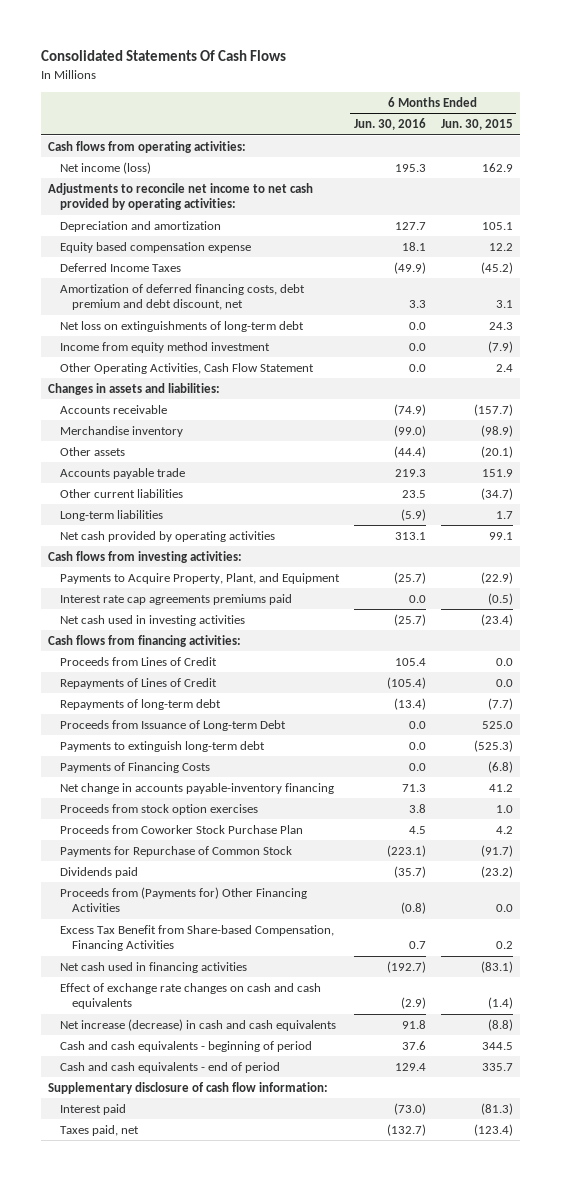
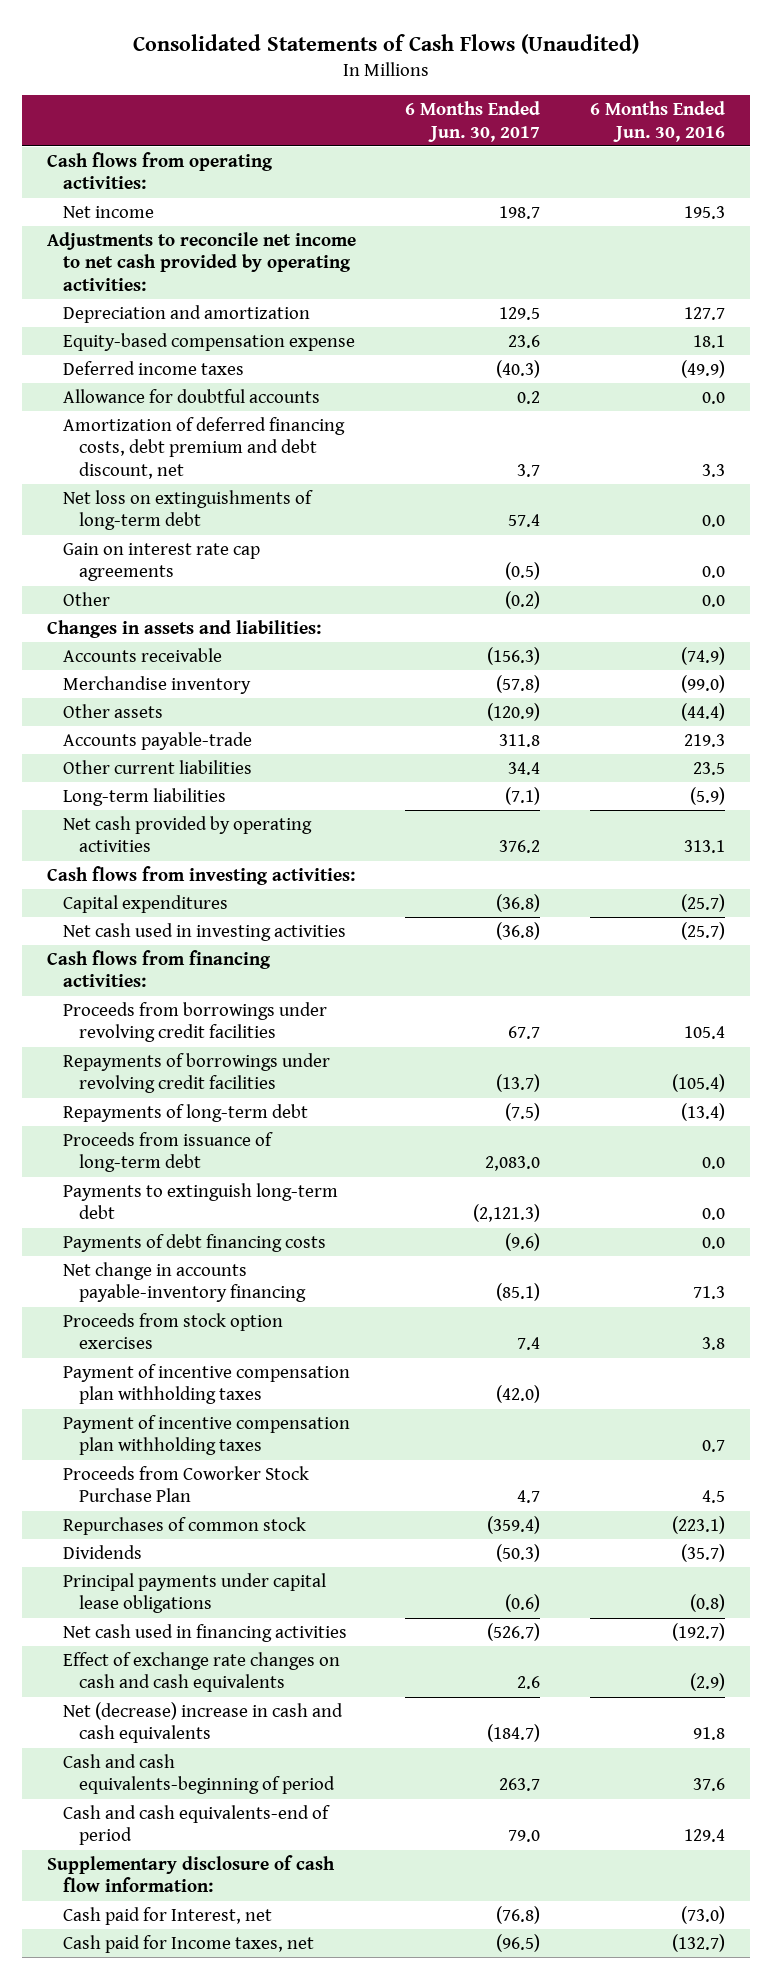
[40,50,286,62] Consolidated Statements Of Cash Flows -> [132,33,639,54] Consolidated Statements of Cash Flows (Unaudited)
[440,119,513,131] Jun. 30, 2015 -> none
none -> [405,101,541,142] 6 Months Ended Jun. 30, 2017
[60,161,152,174] Net income (loss) -> [62,205,154,218] Net income
[60,241,252,253] Equity based compensation expense -> [62,332,355,351] Equity-based compensation expense
[60,262,182,272] Deferred Income Taxes -> [62,360,244,375] Deferred income taxes
none -> [62,388,320,403] Allowance for doubtful accounts
[60,341,271,353] Income from equity method investment -> none
none -> [62,542,260,582] Gain on interest rate cap agreements
[60,362,315,374] Other Operating Activities, Cash Flow Statement -> [62,591,110,606] Other
[60,467,186,479] Accounts payable trade -> [62,731,252,750] Accounts payable-trade
[60,593,293,605] Interest rate cap agreements premiums paid -> none
[60,572,341,584] Payments to Acquire Property, Plant, and Equipment -> [62,894,228,913] Capital expenditures
[60,656,218,666] Proceeds from Lines of Credit -> [62,1001,327,1043] Proceeds from borrowings under revolving credit facilities
[60,677,218,689] Repayments of Lines of Credit -> [62,1052,330,1094] Repayments of borrowings under revolving credit facilities
[60,719,287,731] Proceeds from Issuance of Long-term Debt -> [62,1131,273,1173] Proceeds from issuance of long-term debt
[60,761,211,773] Payments of Financing Costs -> [62,1233,326,1252] Payments of debt financing costs
none -> [62,1363,350,1405] Payment of incentive compensation plan withholding taxes
none -> [62,1414,350,1456] Payment of incentive compensation plan withholding taxes
[60,924,335,952] Excess Tax Benefit from Share-based Compensation, Financing Activities -> none
[60,845,293,857] Payments for Repurchase of Common Stock -> [62,1516,306,1535] Repurchases of common stock
[60,866,139,878] Dividends paid -> [62,1544,142,1559] Dividends
[60,886,308,913] Proceeds from (Payments for) Other Financing Activities -> [62,1572,326,1614] Principal payments under capital lease obligations
[60,1018,337,1031] Net increase (decrease) in cash and cash equivalents -> [62,1701,343,1744] Net (decrease) increase in cash and cash equivalents
[60,1040,313,1052] Cash and cash equivalents - beginning of period -> [62,1753,335,1795] Cash and cash equivalents-beginning of period
[60,1061,281,1073] Cash and cash equivalents - end of period -> [62,1804,330,1846] Cash and cash equivalents-end of period
[60,1103,127,1115] Interest paid -> [62,1906,272,1925] Cash paid for Interest, net
[60,1124,140,1136] Taxes paid, net -> [62,1934,314,1953] Cash paid for Income taxes, net

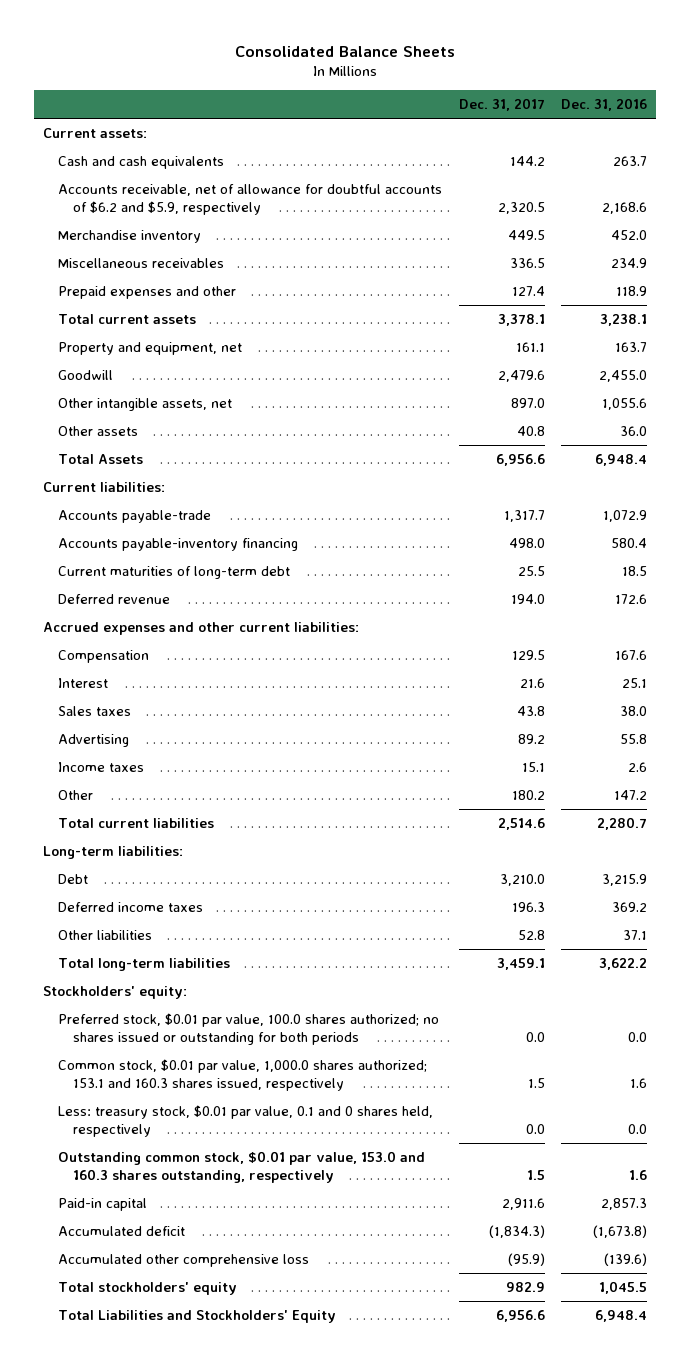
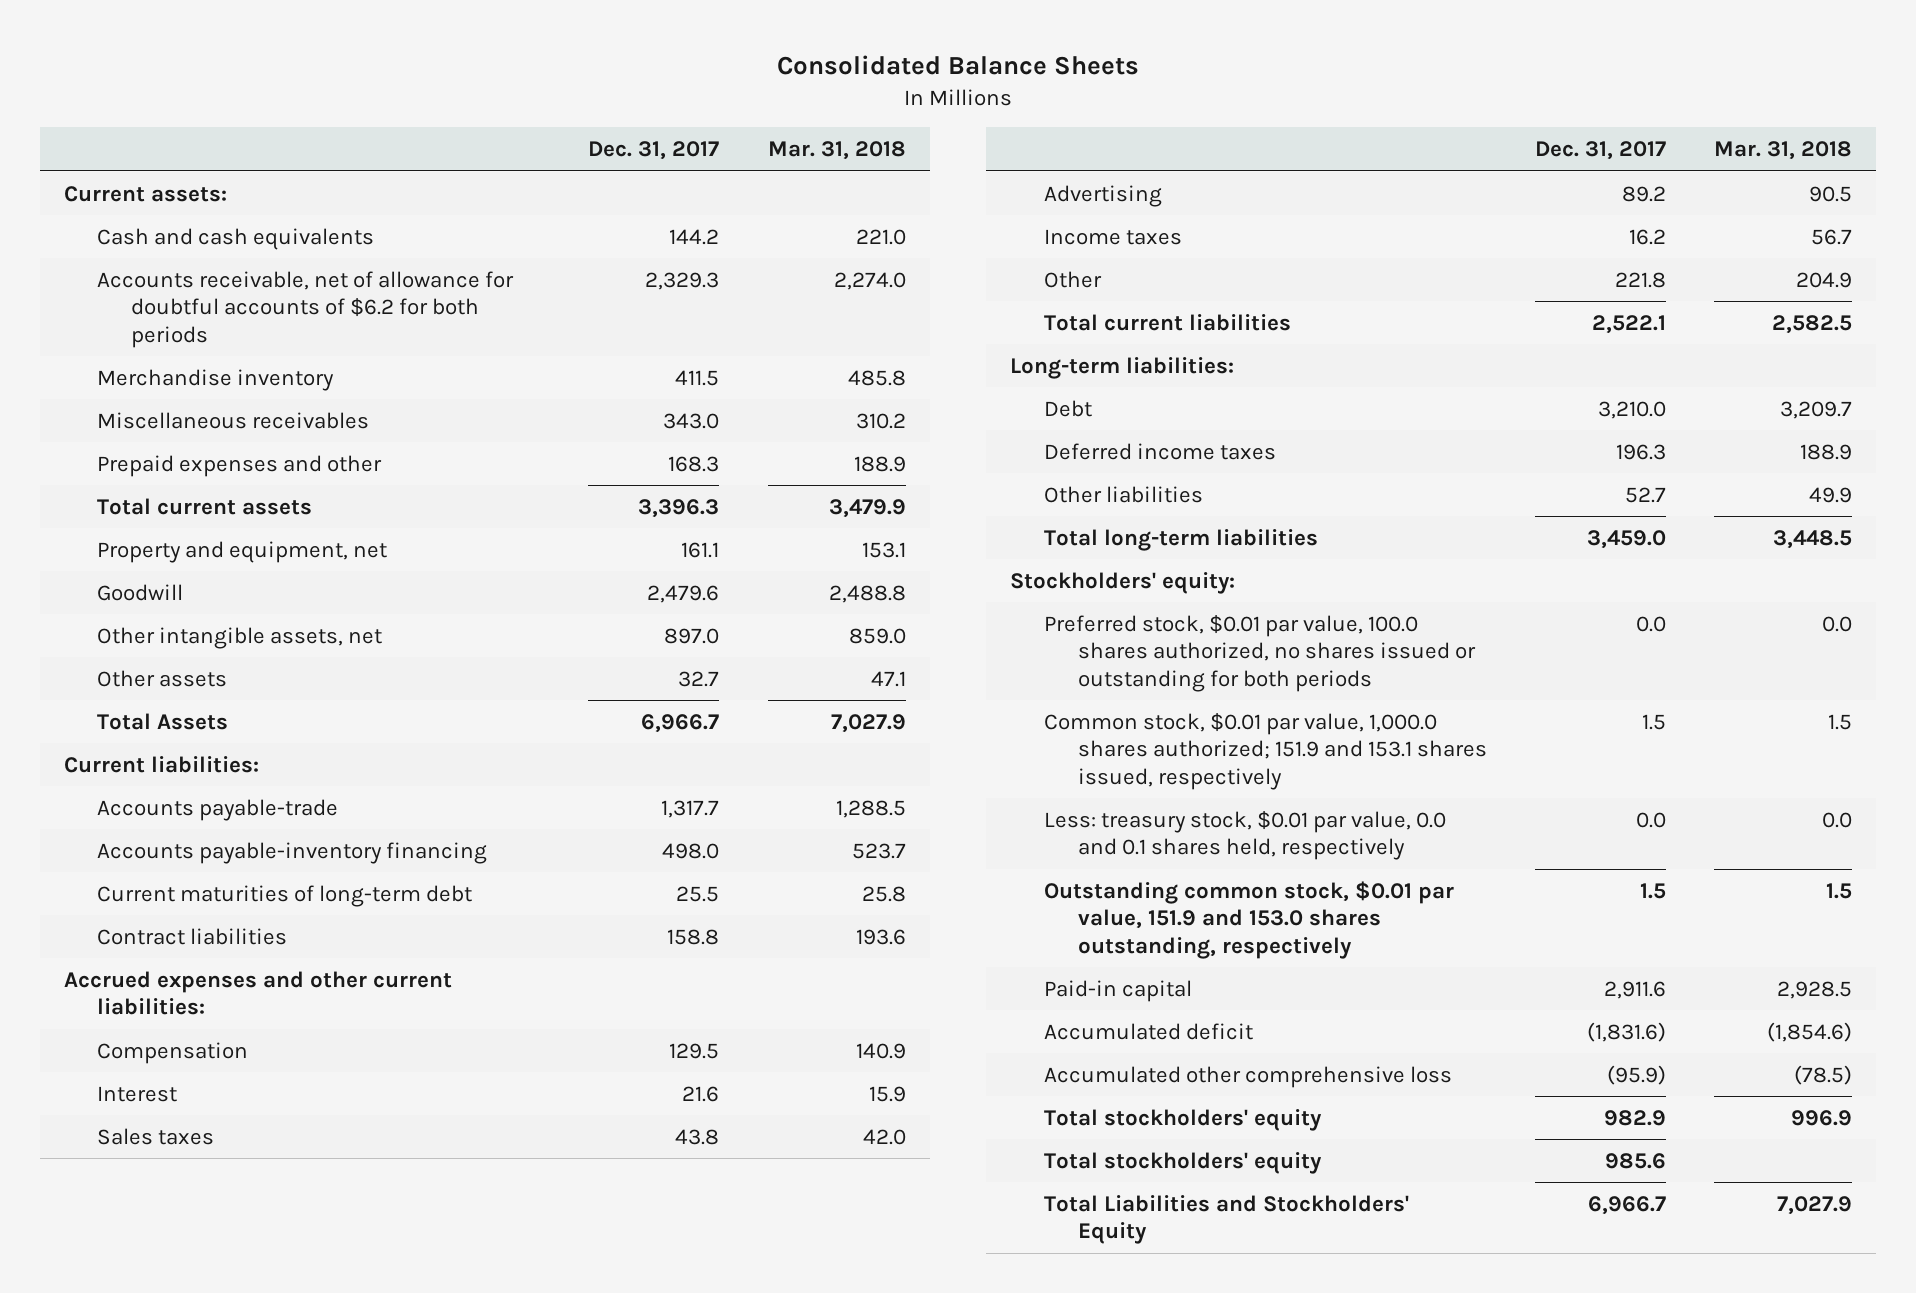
[561,98,648,112] Dec. 31, 2016 -> none
none -> [767,140,906,160] Mar. 31, 2018
[57,183,442,216] Accounts receivable, net of allowance for doubtful accounts of $6.2 and $5.9, respectively -> [97,270,515,348] Accounts receivable, net of allowance for doubtful accounts of $6.2 for both periods
[497,202,545,215] 2,320.5 -> [645,271,720,290] 2,329.3
[507,229,545,240] 449.5 -> [675,369,720,386] 411.5
[509,257,545,268] 336.5 -> [663,412,720,429] 343.0
[511,285,545,296] 127.4 -> [668,455,720,472] 168.3
[497,313,545,326] 3,378.1 -> [638,498,720,518] 3,396.3
[516,425,545,436] 40.8 -> [678,670,720,687] 32.7
[495,453,545,466] 6,956.6 -> [641,713,720,733] 6,966.7
[57,593,170,604] Deferred revenue -> none
none -> [97,927,288,945] Contract liabilities
[521,761,545,772] 15.1 -> [1628,228,1666,245] 16.2
[511,789,545,800] 180.2 -> [1614,271,1666,288] 221.8
[497,817,545,830] 2,514.6 -> [1591,314,1666,334] 2,522.1
[517,929,545,940] 52.8 -> [1624,486,1666,503] 52.7
[496,957,545,970] 3,459.1 -> [1586,529,1666,549] 3,459.0
[57,1012,439,1046] Preferred stock, $0.01 par value, 100.0 shares authorized; no shares issued or outstanding for both periods -> [1043,614,1476,692] Preferred stock, $0.01 par value, 100.0 shares authorized, no shares issued or outstanding for both periods
[57,1058,427,1092] Common stock, $0.01 par value, 1,000.0 shares authorized; 153.1 and 160.3 shares issued, respectively -> [1043,712,1487,790] Common stock, $0.01 par value, 1,000.0 shares authorized; 151.9 and 153.1 shares issued, respectively
[57,1104,433,1138] Less: treasury stock, $0.01 par value, 0.1 and 0 shares held, respectively -> [1043,810,1446,861] Less: treasury stock, $0.01 par value, 0.0 and 0.1 shares held, respectively
[57,1150,425,1184] Outstanding common stock, $0.01 par value, 153.0 and 160.3 shares outstanding, respectively -> [1043,880,1454,959] Outstanding common stock, $0.01 par value, 151.9 and 153.0 shares outstanding, respectively
[488,1224,545,1238] (1,834.3) -> [1586,1021,1666,1042] (1,831.6)
none -> [1043,1151,1322,1174] Total stockholders' equity
[495,1309,545,1322] 6,956.6 -> [1587,1195,1666,1215] 6,966.7

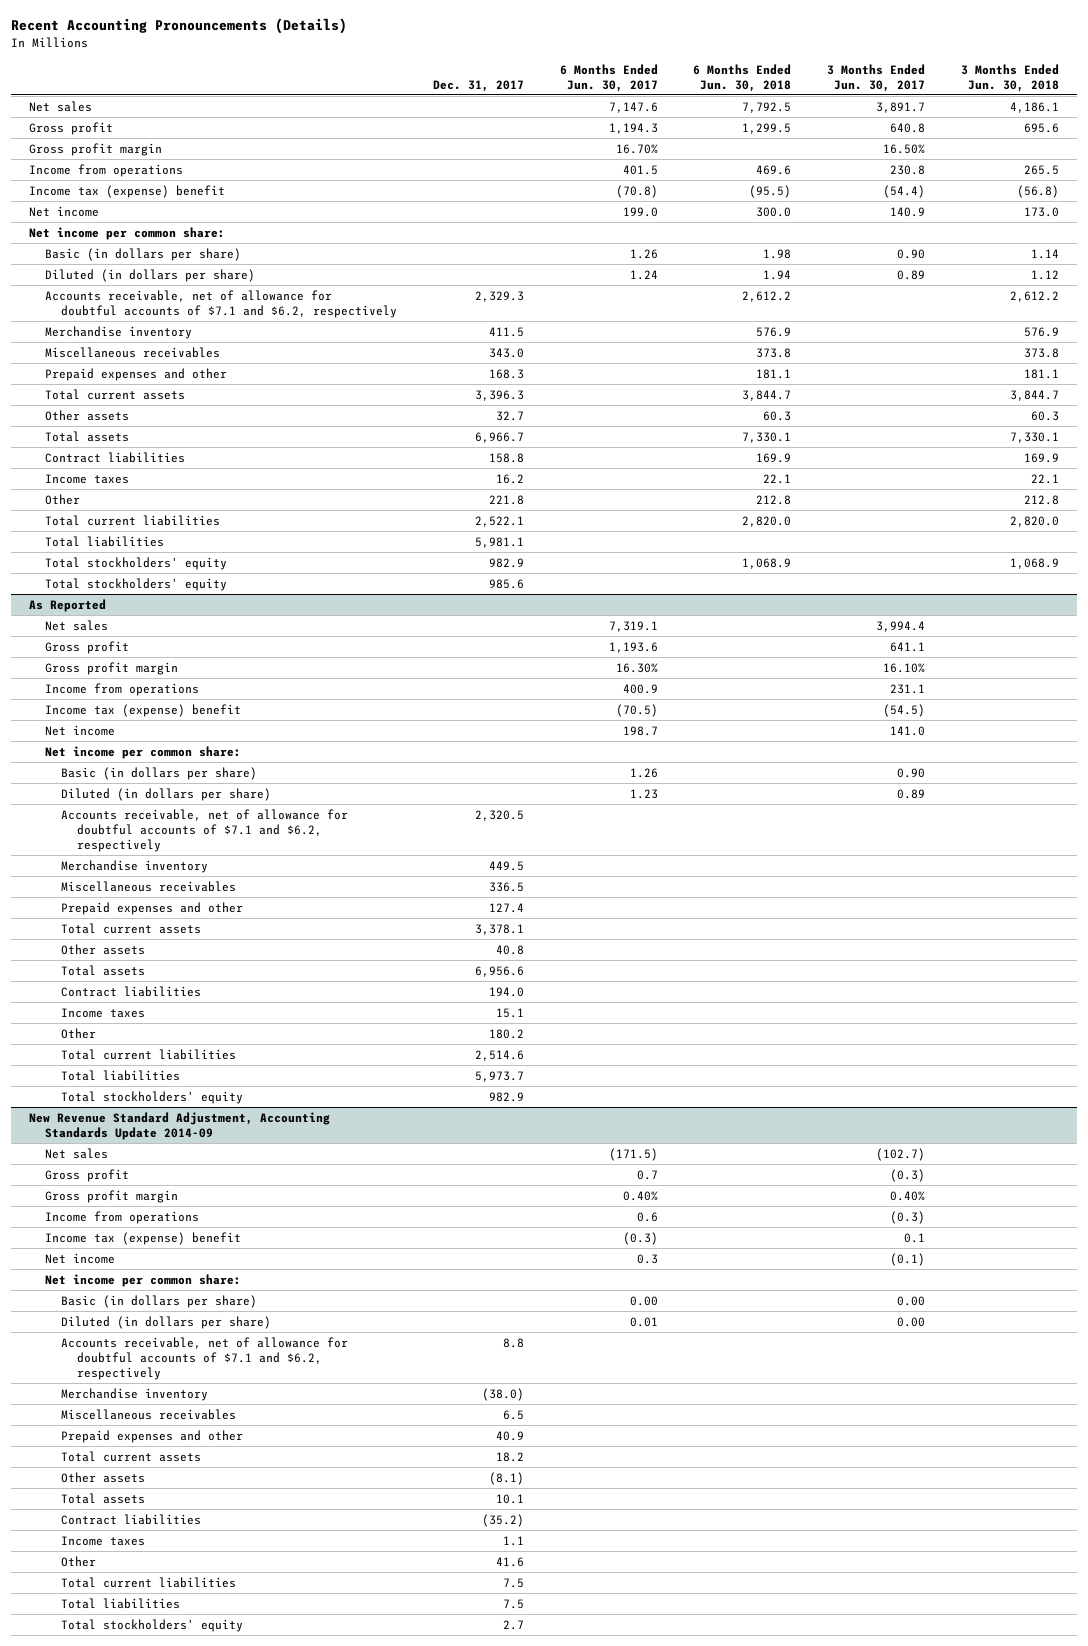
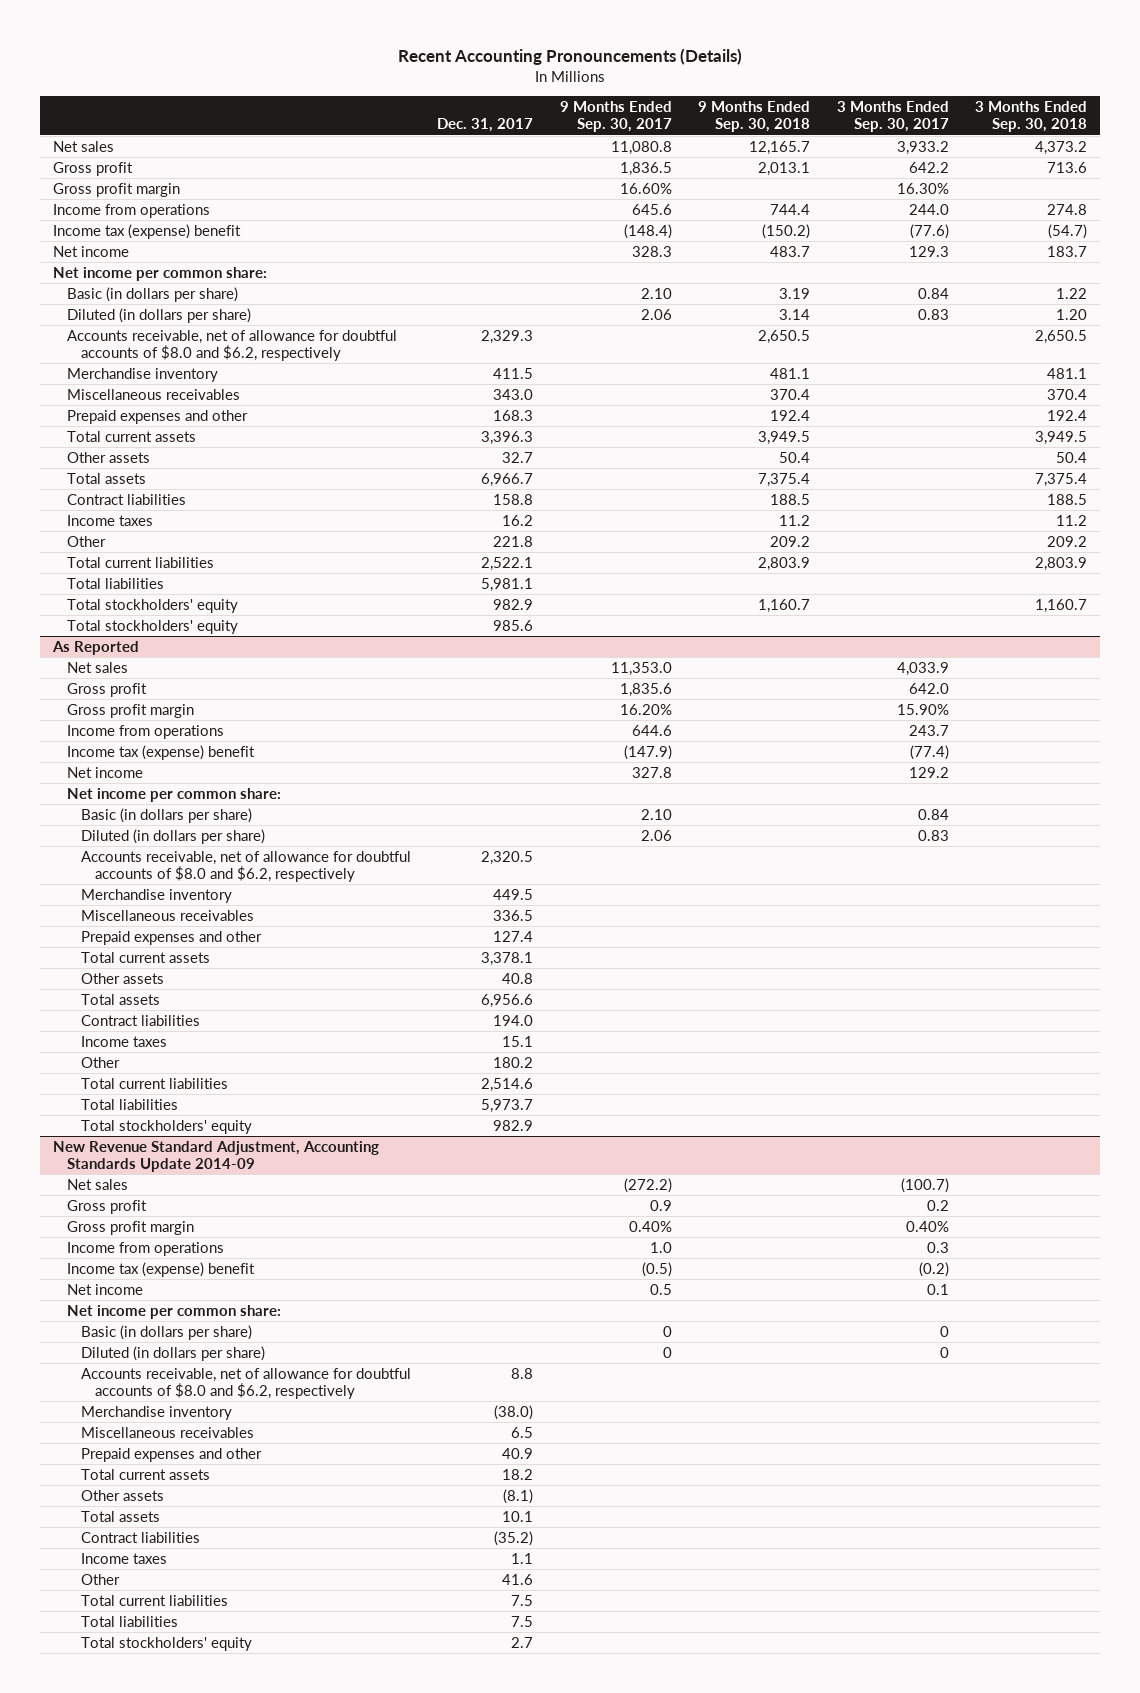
[559,63,658,92] 6 Months Ended Jun. 30, 2017 -> none
[693,63,792,92] 6 Months Ended Jun. 30, 2018 -> none
[827,63,926,92] 3 Months Ended Jun. 30, 2017 -> none
[961,63,1060,92] 3 Months Ended Jun. 30, 2018 -> none
none -> [559,100,672,133] 9 Months Ended Sep. 30, 2017
none -> [698,100,811,133] 9 Months Ended Sep. 30, 2018
none -> [836,100,949,133] 3 Months Ended Sep. 30, 2017
none -> [974,100,1087,133] 3 Months Ended Sep. 30, 2018
[45,289,398,318] Accounts receivable, net of allowance for doubtful accounts of $7.1 and $6.2, respectively -> [67,329,398,362] Accounts receivable, net of allowance for doubtful accounts of $8.0 and $6.2, respectively
[61,808,349,852] Accounts receivable, net of allowance for doubtful accounts of $7.1 and $6.2, respectively -> [81,850,412,883] Accounts receivable, net of allowance for doubtful accounts of $8.0 and $6.2, respectively
[61,1336,349,1380] Accounts receivable, net of allowance for doubtful accounts of $7.1 and $6.2, respectively -> [81,1367,412,1400] Accounts receivable, net of allowance for doubtful accounts of $8.0 and $6.2, respectively

